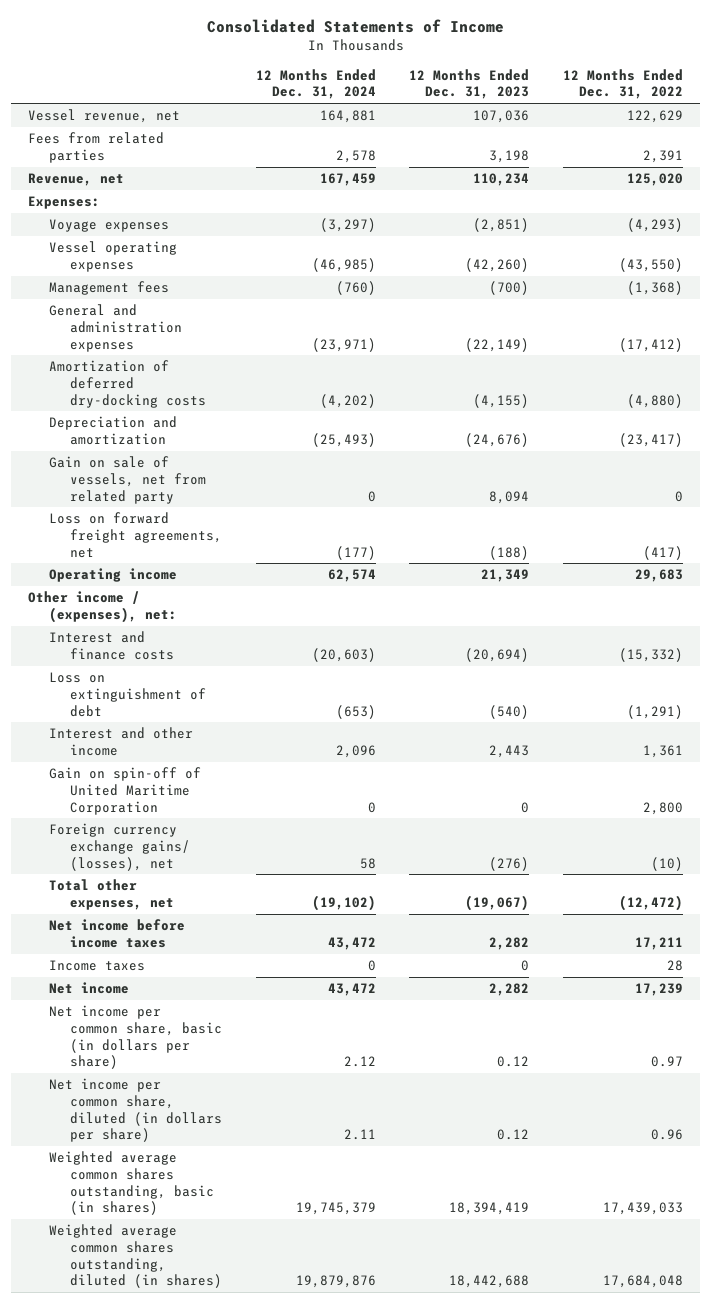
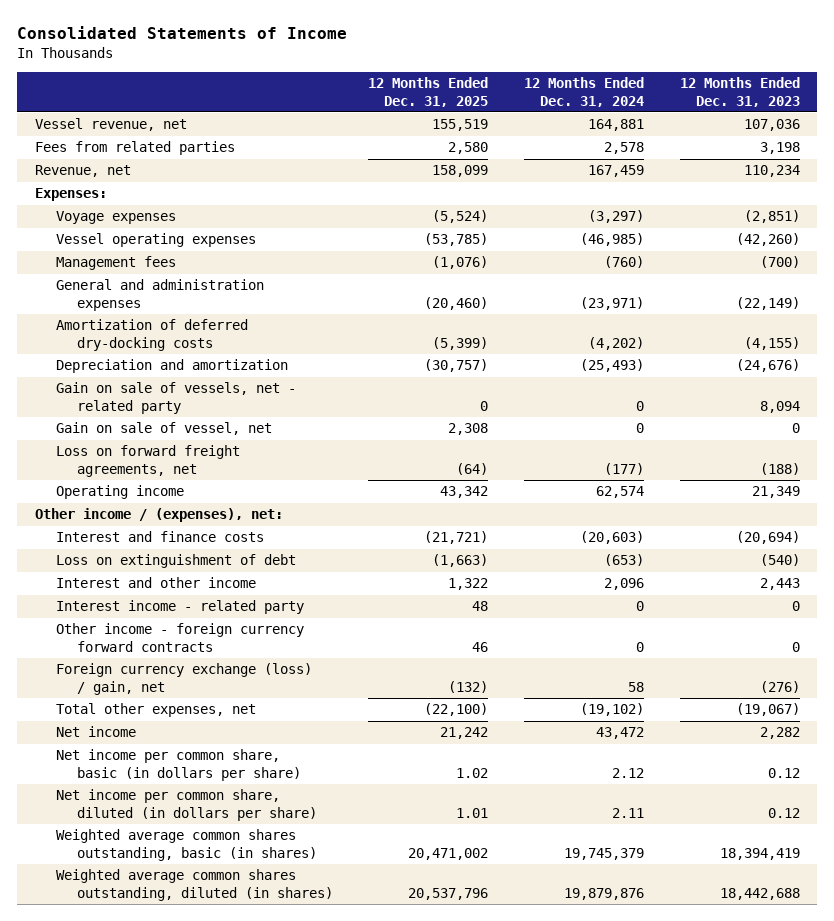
[563,68,684,100] 12 Months Ended Dec. 31, 2022 -> none
none -> [368,77,489,107] 12 Months Ended Dec. 31, 2025
none -> [55,382,296,415] Gain on sale of vessels, net - related party
[49,456,206,504] Gain on sale of vessels, net from related party -> [55,422,272,436] Gain on sale of vessel, net
[489,490,530,504] 8,094 -> [791,423,800,434] 0
[49,767,202,815] Gain on spin-off of United Maritime Corporation -> none
none -> [55,600,304,615] Interest income - related party
none -> [55,623,304,653] Other income - foreign currency forward contracts
[49,823,190,871] Foreign currency exchange gains/ (losses), net -> [55,663,312,696] Foreign currency exchange (loss) / gain, net
[49,919,186,948] Net income before income taxes -> none
[49,960,146,972] Income taxes -> none

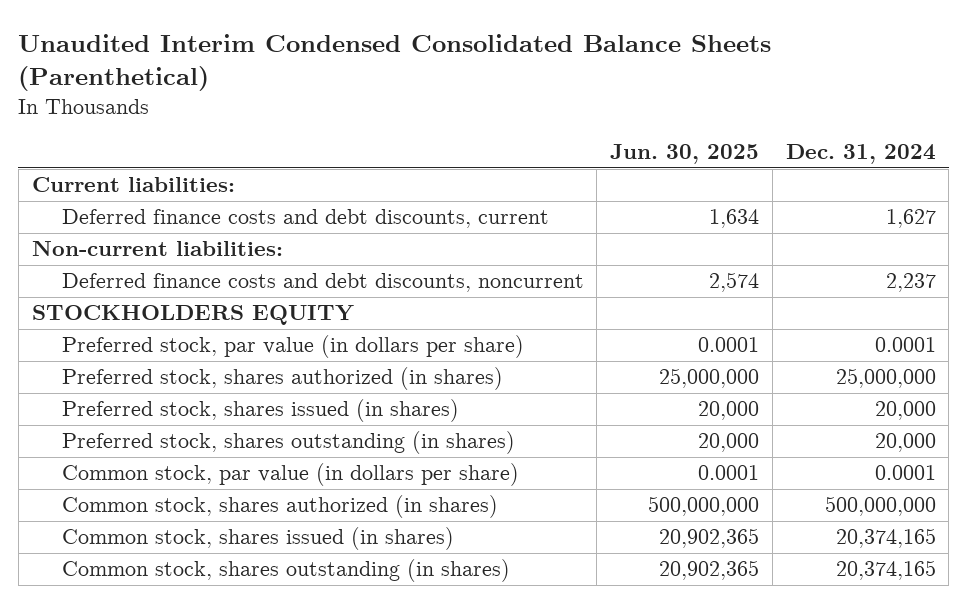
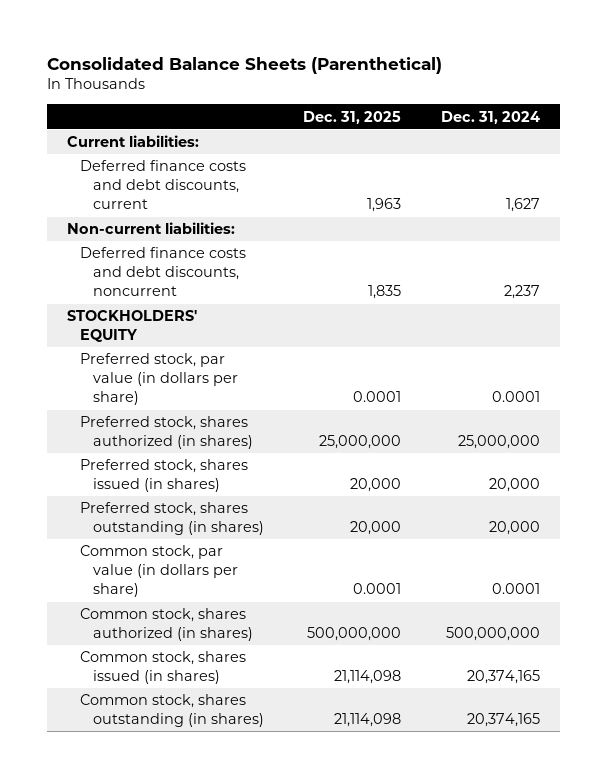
[18,33,772,92] Unaudited Interim Condensed Consolidated Balance Sheets (Parenthetical) -> [46,56,442,74] Consolidated Balance Sheets (Parenthetical)
[610,144,760,165] Jun. 30, 2025 -> none
none -> [303,110,402,124] Dec. 31, 2025
[31,305,354,326] STOCKHOLDERS EQUITY -> [66,310,197,343] STOCKHOLDERS' EQUITY

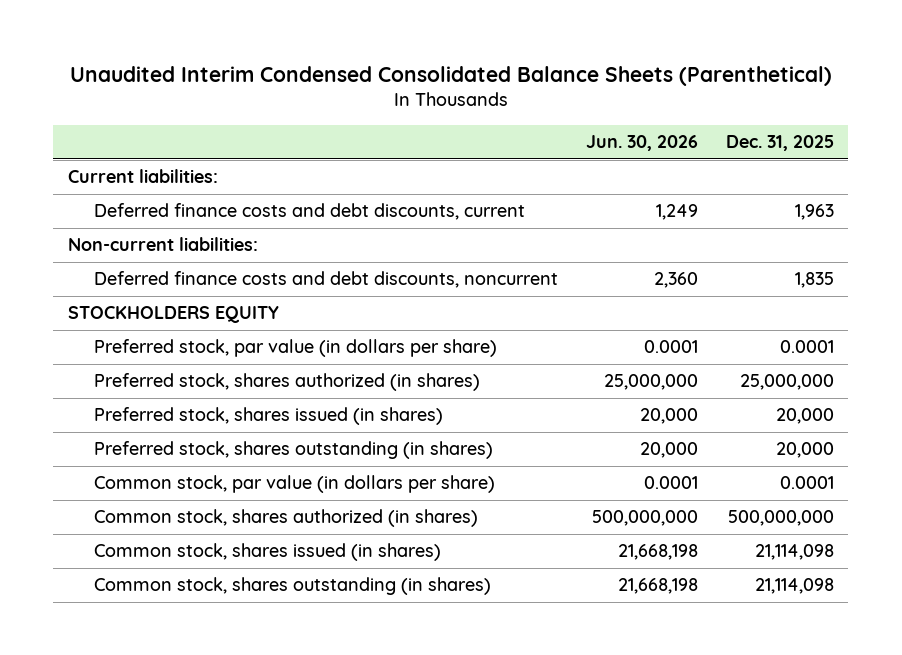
[46,56,442,74] Consolidated Balance Sheets (Parenthetical) -> [69,65,832,86] Unaudited Interim Condensed Consolidated Balance Sheets (Parenthetical)
[440,110,540,124] Dec. 31, 2024 -> none
none -> [585,134,698,151] Jun. 30, 2026
[66,310,197,343] STOCKHOLDERS' EQUITY -> [67,306,279,324] STOCKHOLDERS EQUITY

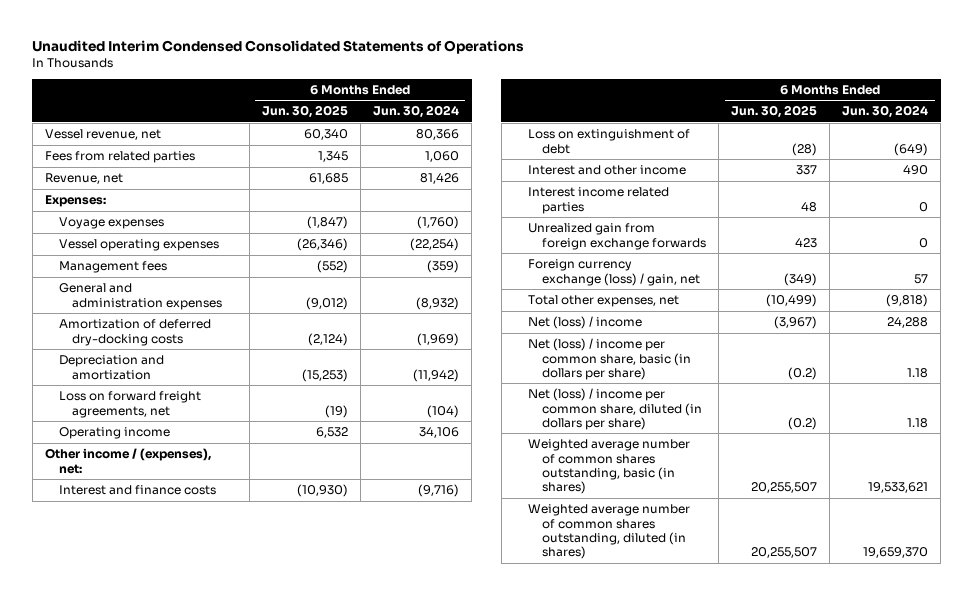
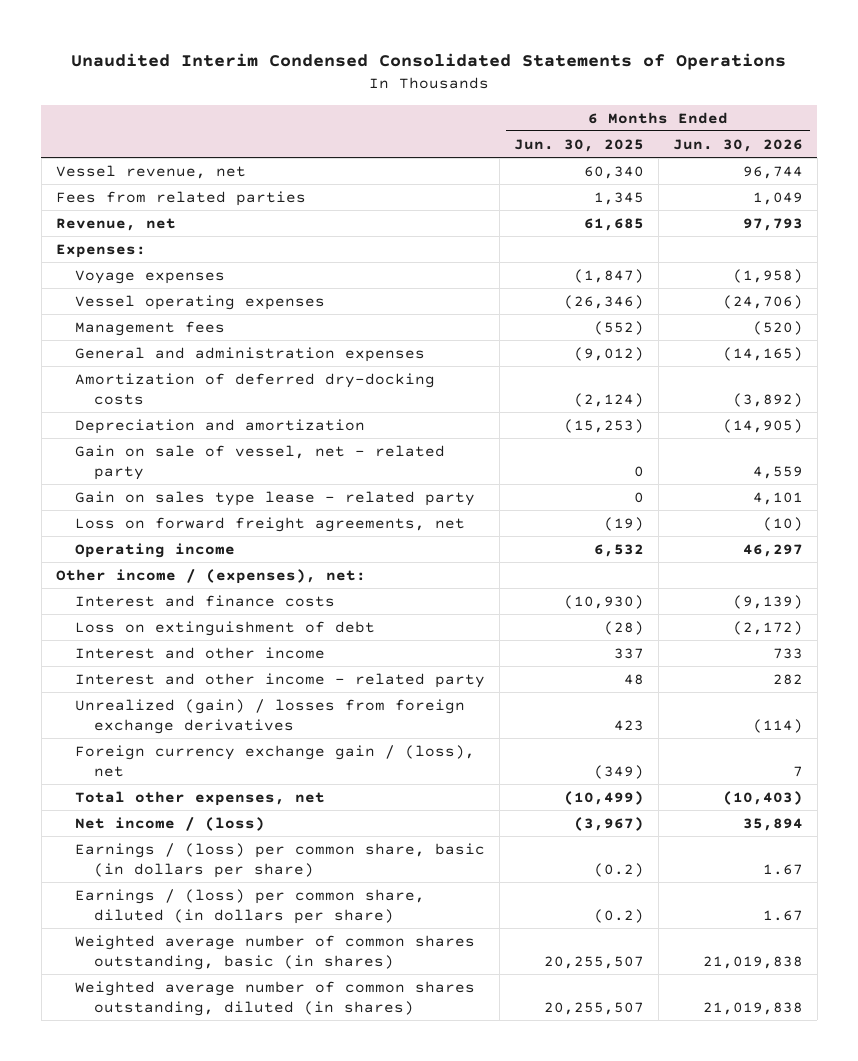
[372,105,459,119] Jun. 30, 2024 -> none
none -> [672,139,803,153] Jun. 30, 2026
none -> [74,445,445,480] Gain on sale of vessel, net - related party
none -> [74,491,475,507] Gain on sales type lease - related party
[527,187,669,214] Interest income related parties -> none
none -> [74,673,485,689] Interest and other income - related party
[527,223,706,250] Unrealized gain from foreign exchange forwards -> [74,699,465,734] Unrealized (gain) / losses from foreign exchange derivatives
[527,259,700,286] Foreign currency exchange (loss) / gain, net -> [74,745,475,777] Foreign currency exchange gain / (loss), net
[527,316,642,330] Net (loss) / income -> [74,817,265,832] Net income / (loss)
[527,338,691,380] Net (loss) / income per common share, basic (in dollars per share) -> [74,843,485,878] Earnings / (loss) per common share, basic (in dollars per share)
[527,388,702,430] Net (loss) / income per common share, diluted (in dollars per share) -> [74,889,425,924] Earnings / (loss) per common share, diluted (in dollars per share)

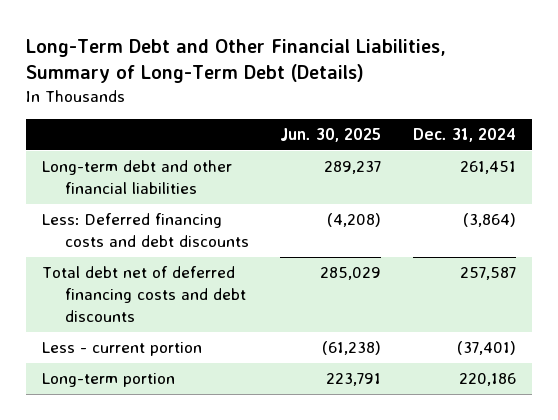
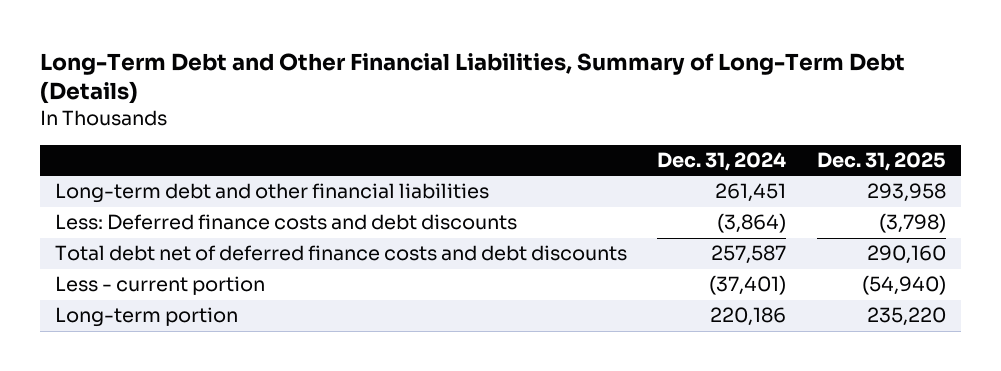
[280,128,382,143] Jun. 30, 2025 -> none
none -> [816,152,946,172] Dec. 31, 2025
[41,213,249,248] Less: Deferred financing costs and debt discounts -> [54,214,517,231] Less: Deferred finance costs and debt discounts
[41,266,246,323] Total debt net of deferred financing costs and debt discounts -> [54,245,627,262] Total debt net of deferred finance costs and debt discounts

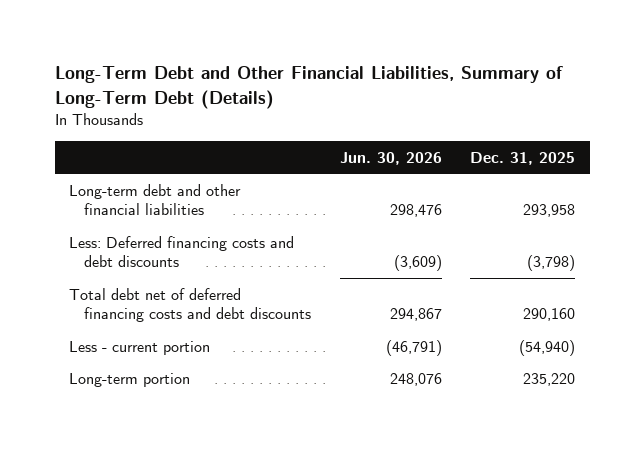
[657,152,787,172] Dec. 31, 2024 -> none
none -> [339,151,442,165] Jun. 30, 2026
[54,214,517,231] Less: Deferred finance costs and debt discounts -> [69,235,295,268] Less: Deferred financing costs and debt discounts
[54,245,627,262] Total debt net of deferred finance costs and debt discounts -> [69,287,312,323] Total debt net of deferred financing costs and debt discounts

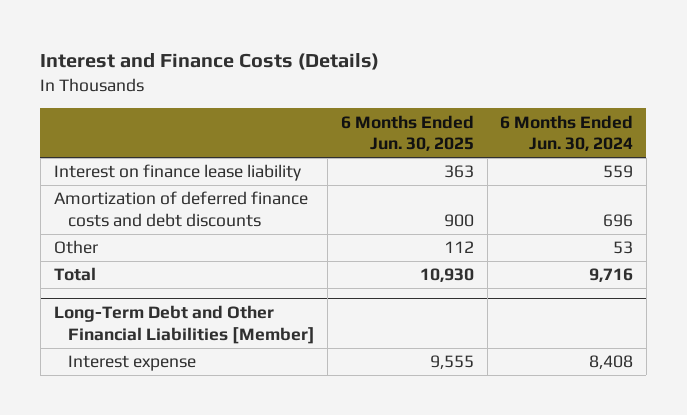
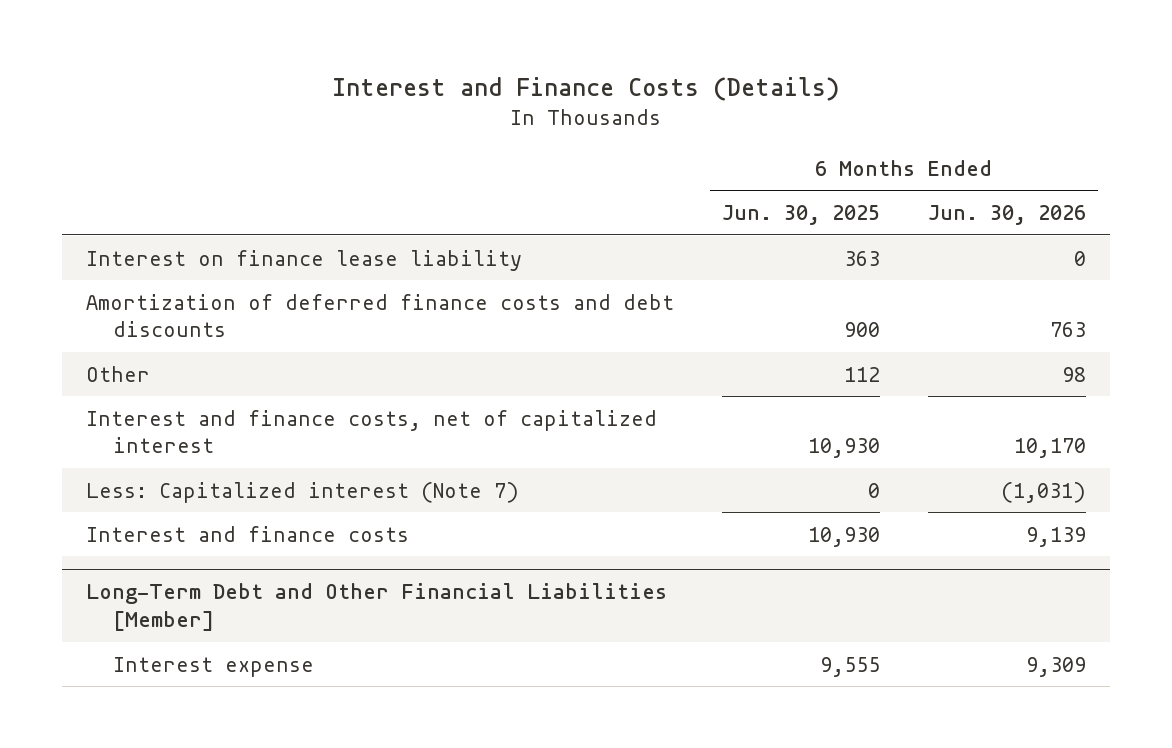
[500,114,634,152] 6 Months Ended Jun. 30, 2024 -> none
none -> [928,205,1087,226] Jun. 30, 2026
none -> [86,409,658,454] Interest and finance costs, net of capitalized interest
none -> [86,481,520,503] Less: Capitalized interest (Note 7)
[53,267,96,282] Total -> [86,525,410,542] Interest and finance costs

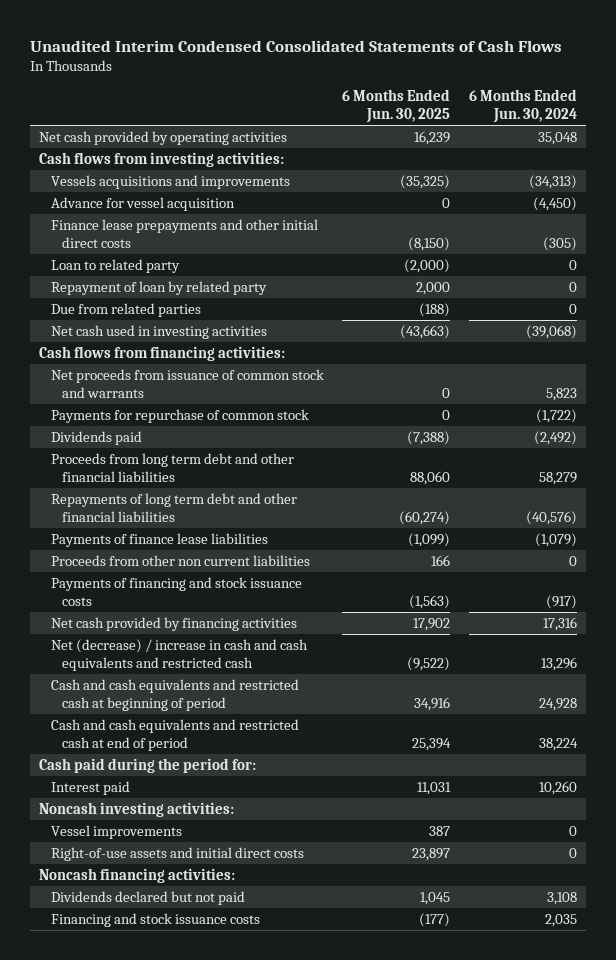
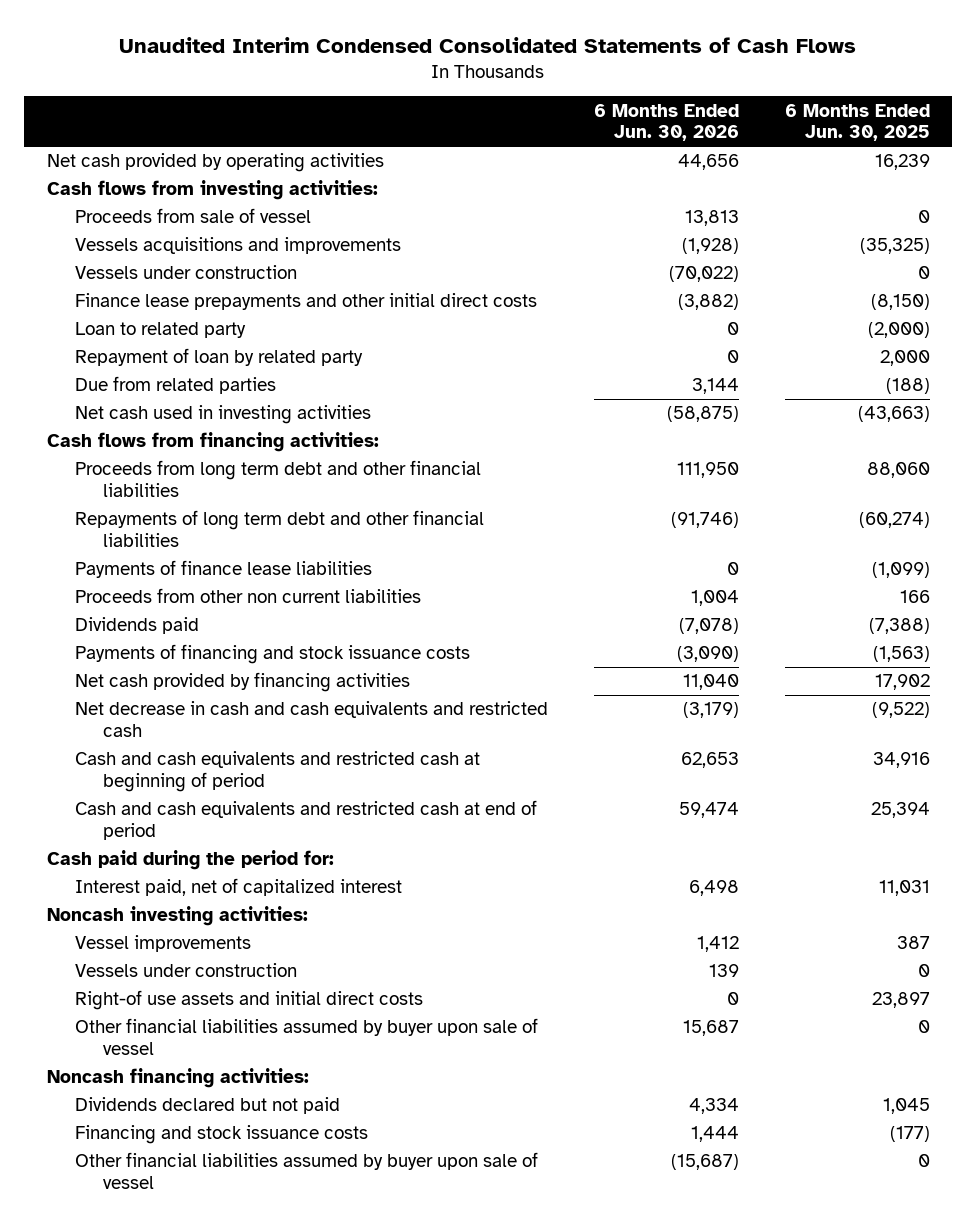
[468,89,577,124] 6 Months Ended Jun. 30, 2024 -> none
none -> [593,103,739,142] 6 Months Ended Jun. 30, 2026
none -> [74,208,311,224] Proceeds from sale of vessel
[50,196,235,211] Advance for vessel acquisition -> none
none -> [74,265,297,280] Vessels under construction
[50,368,324,398] Net proceeds from issuance of common stock and warrants -> none
[50,408,309,423] Payments for repurchase of common stock -> none
[50,430,142,445] Dividends paid -> [74,617,199,635] Dividends paid
[50,638,308,671] Net (decrease) / increase in cash and cash equivalents and restricted cash -> [74,701,548,738] Net decrease in cash and cash equivalents and restricted cash
[50,780,130,795] Interest paid -> [74,878,402,897] Interest paid, net of capitalized interest
none -> [74,963,297,978] Vessels under construction
[50,846,304,861] Right-of-use assets and initial direct costs -> [74,990,423,1011] Right-of use assets and initial direct costs
none -> [74,1018,538,1056] Other financial liabilities assumed by buyer upon sale of vessel
none -> [74,1152,538,1190] Other financial liabilities assumed by buyer upon sale of vessel

